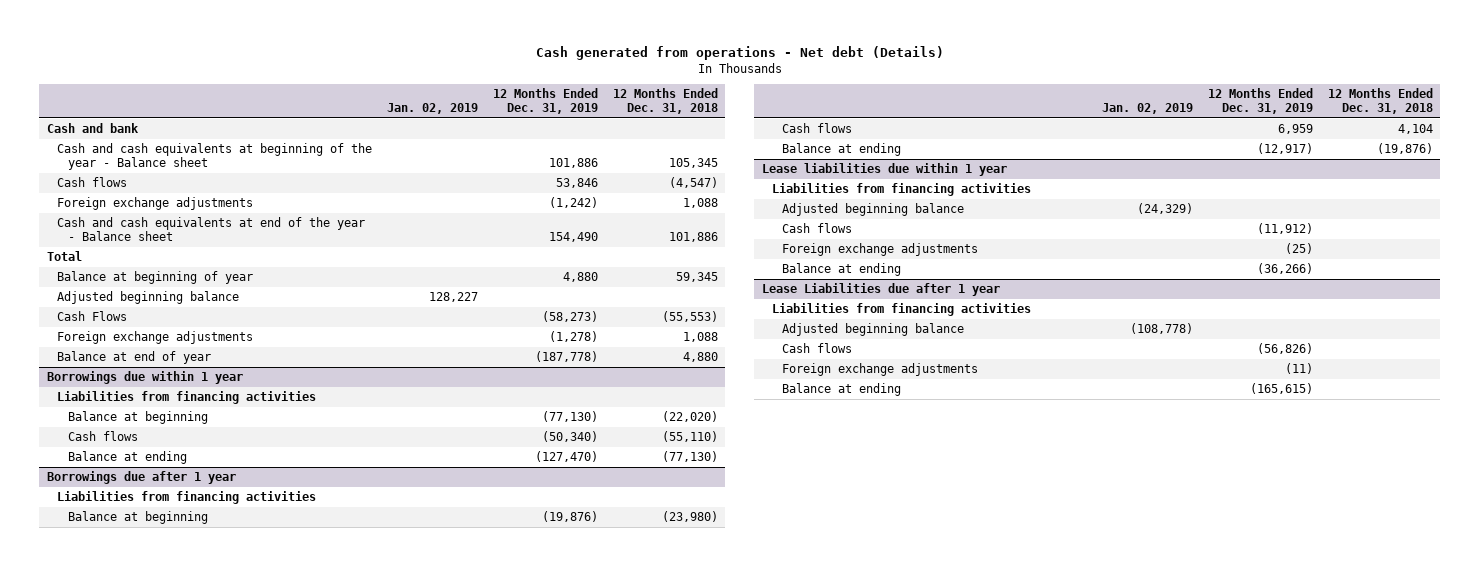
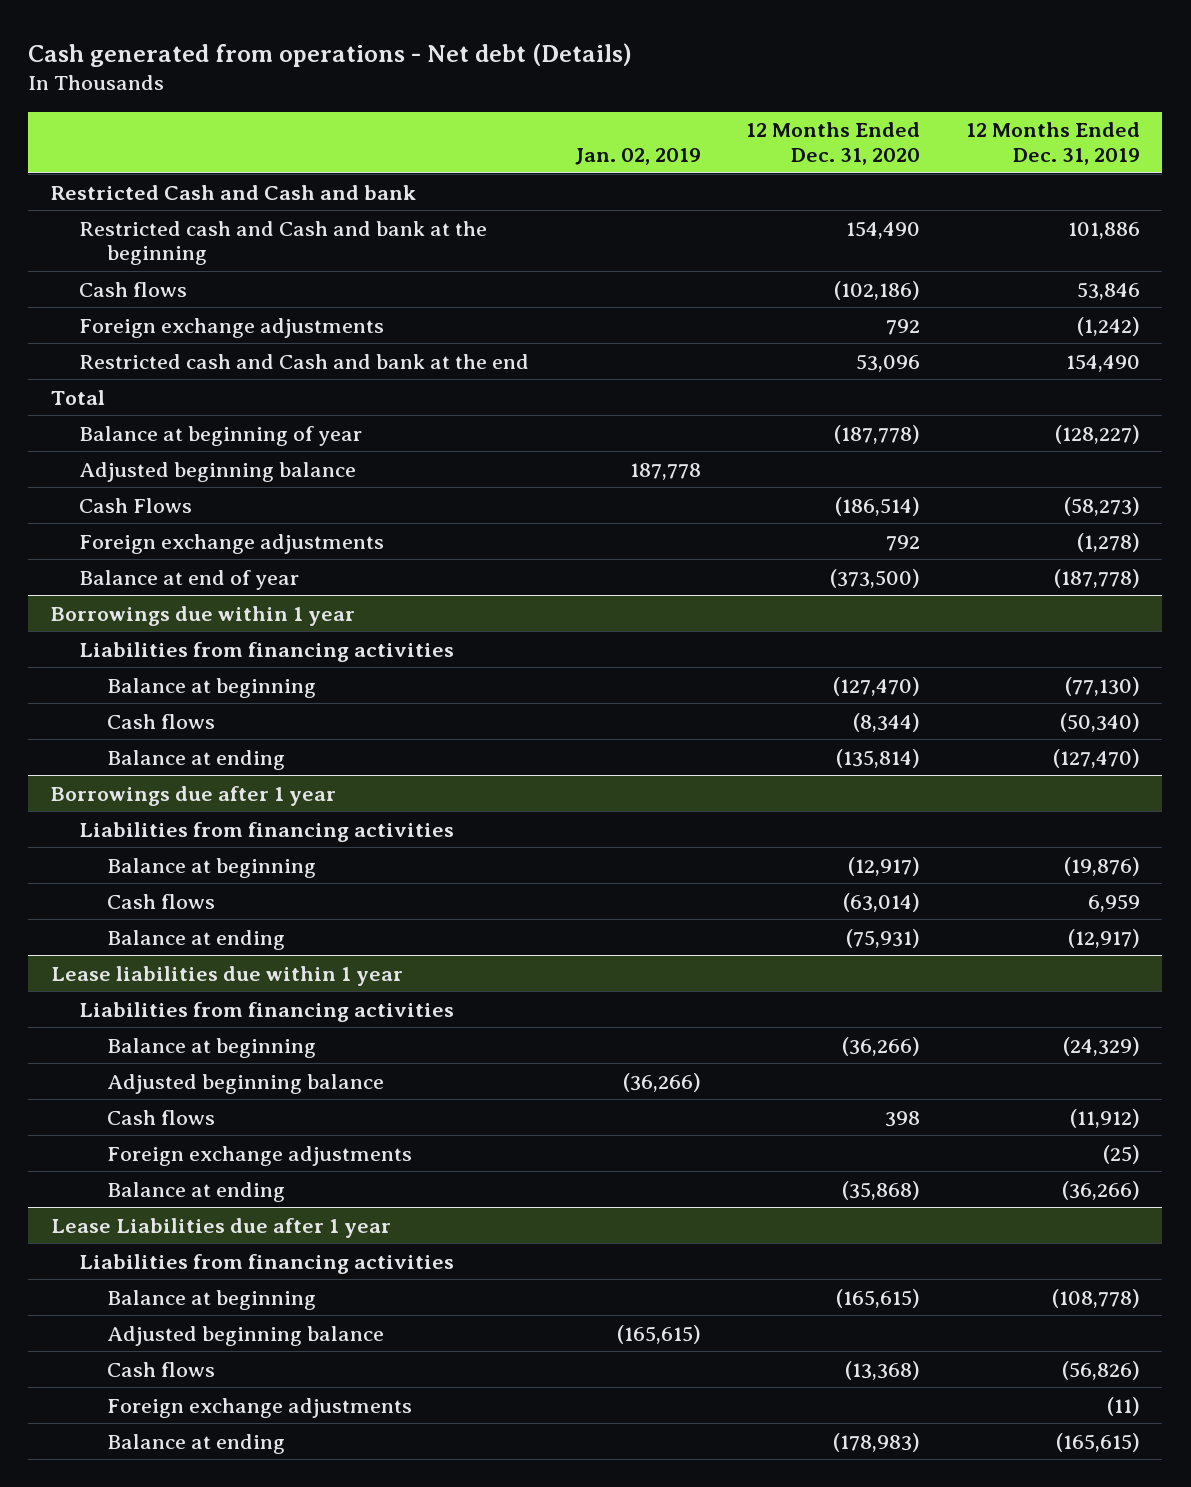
[613,88,719,114] 12 Months Ended Dec. 31, 2018 -> none
none -> [746,122,921,166] 12 Months Ended Dec. 31, 2020
[46,123,139,134] Cash and bank -> [51,184,417,200] Restricted Cash and Cash and bank
[57,143,373,170] Cash and cash equivalents at beginning of the year - Balance sheet -> [79,220,488,266] Restricted cash and Cash and bank at the beginning
[57,217,366,241] Cash and cash equivalents at end of the year - Balance sheet -> [79,353,530,369] Restricted cash and Cash and bank at the end
[563,272,599,283] 4,880 -> [1054,424,1140,444] (128,227)
[429,292,479,303] 128,227 -> [629,462,701,480] 187,778
none -> [107,1037,317,1058] Balance at beginning
[1136,203,1193,215] (24,329) -> [622,1072,701,1092] (36,266)
none -> [107,1289,317,1310] Balance at beginning
[1129,323,1193,335] (108,778) -> [616,1324,701,1344] (165,615)

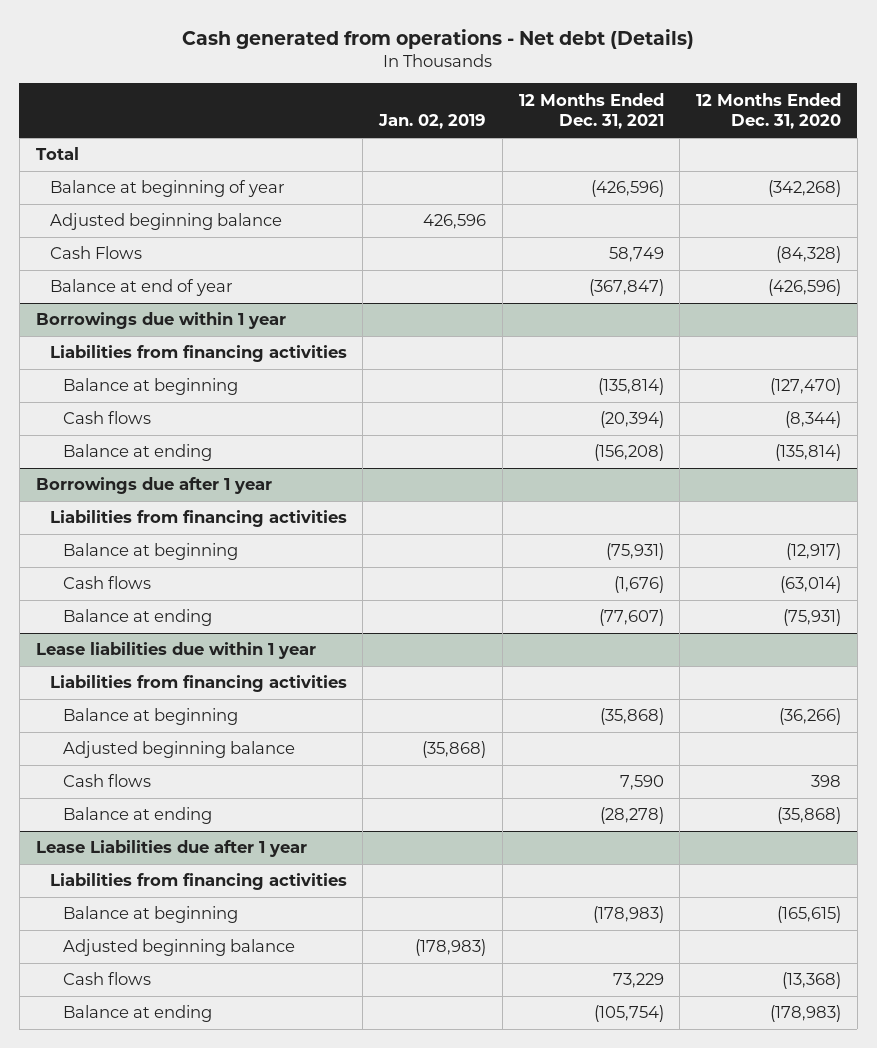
[965,122,1140,166] 12 Months Ended Dec. 31, 2019 -> none
none -> [518,92,664,130] 12 Months Ended Dec. 31, 2021
[51,184,417,200] Restricted Cash and Cash and bank -> none
[79,220,488,266] Restricted cash and Cash and bank at the beginning -> none
[79,281,188,297] Cash flows -> none
[79,317,385,338] Foreign exchange adjustments -> none
[79,353,530,369] Restricted cash and Cash and bank at the end -> none
[79,533,385,554] Foreign exchange adjustments -> none
[834,424,921,444] (187,778) -> [767,180,841,198] (342,268)
[629,462,701,480] 187,778 -> [423,214,487,230] 426,596
[835,496,921,516] (186,514) -> [775,246,841,264] (84,328)
[830,568,921,588] (373,500) -> [767,279,841,297] (426,596)
[622,1072,701,1092] (36,266) -> [422,741,487,759] (35,868)
[107,1145,413,1166] Foreign exchange adjustments -> none
[616,1324,701,1344] (165,615) -> [415,939,487,957] (178,983)
[107,1397,413,1418] Foreign exchange adjustments -> none

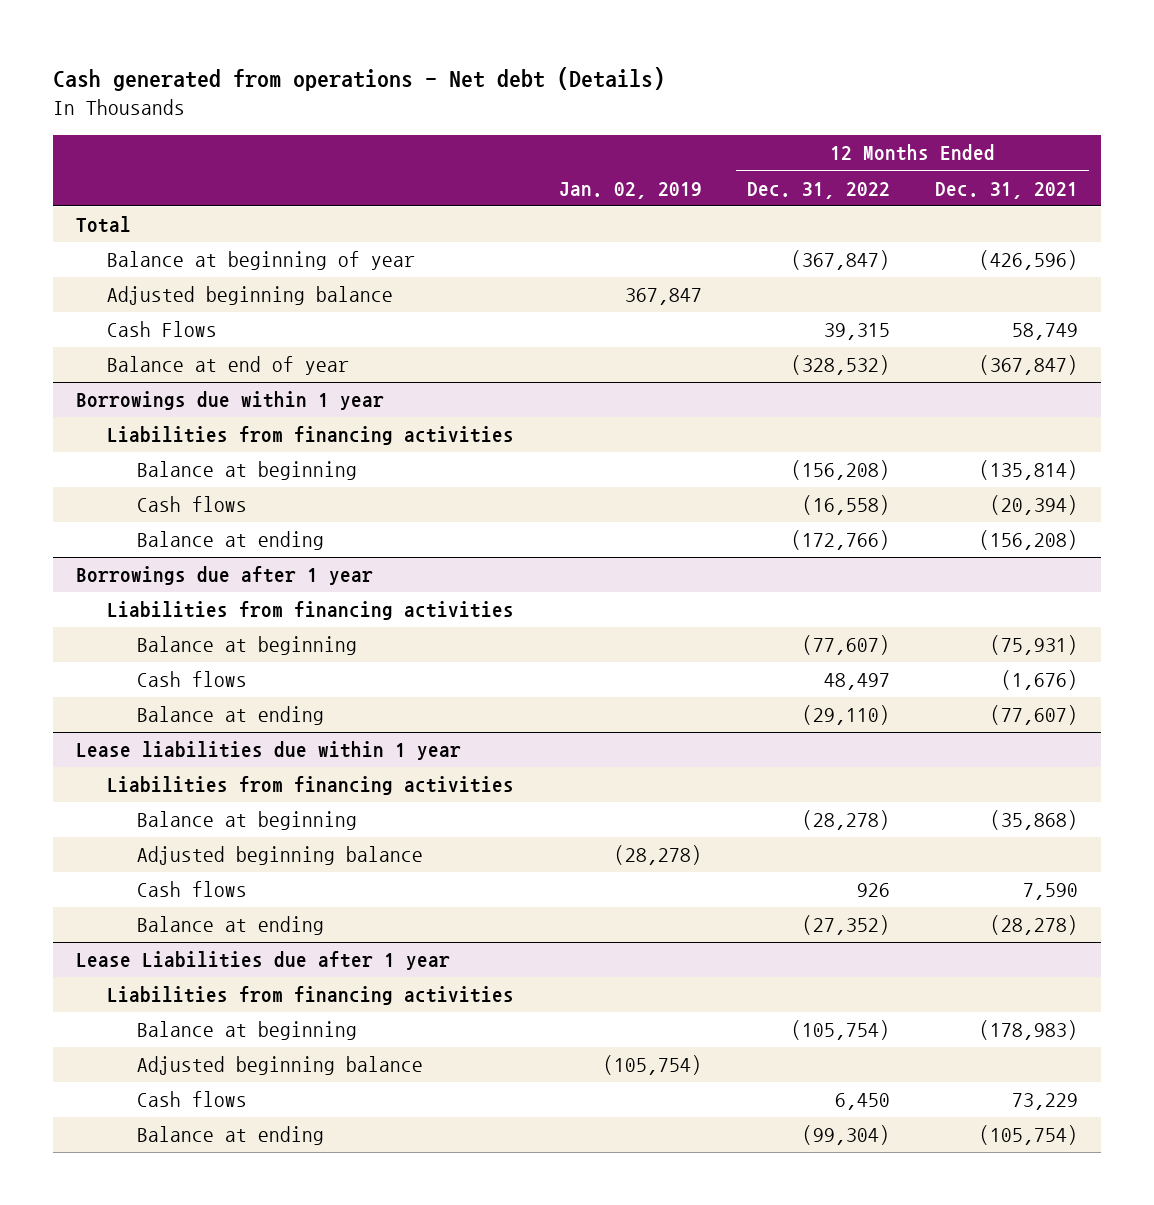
[695,92,841,130] 12 Months Ended Dec. 31, 2020 -> none
none -> [746,181,890,199] Dec. 31, 2022
[423,214,487,230] 426,596 -> [624,288,702,306] 367,847
[422,741,487,759] (35,868) -> [613,845,702,866] (28,278)
[415,939,487,957] (178,983) -> [602,1055,702,1076] (105,754)

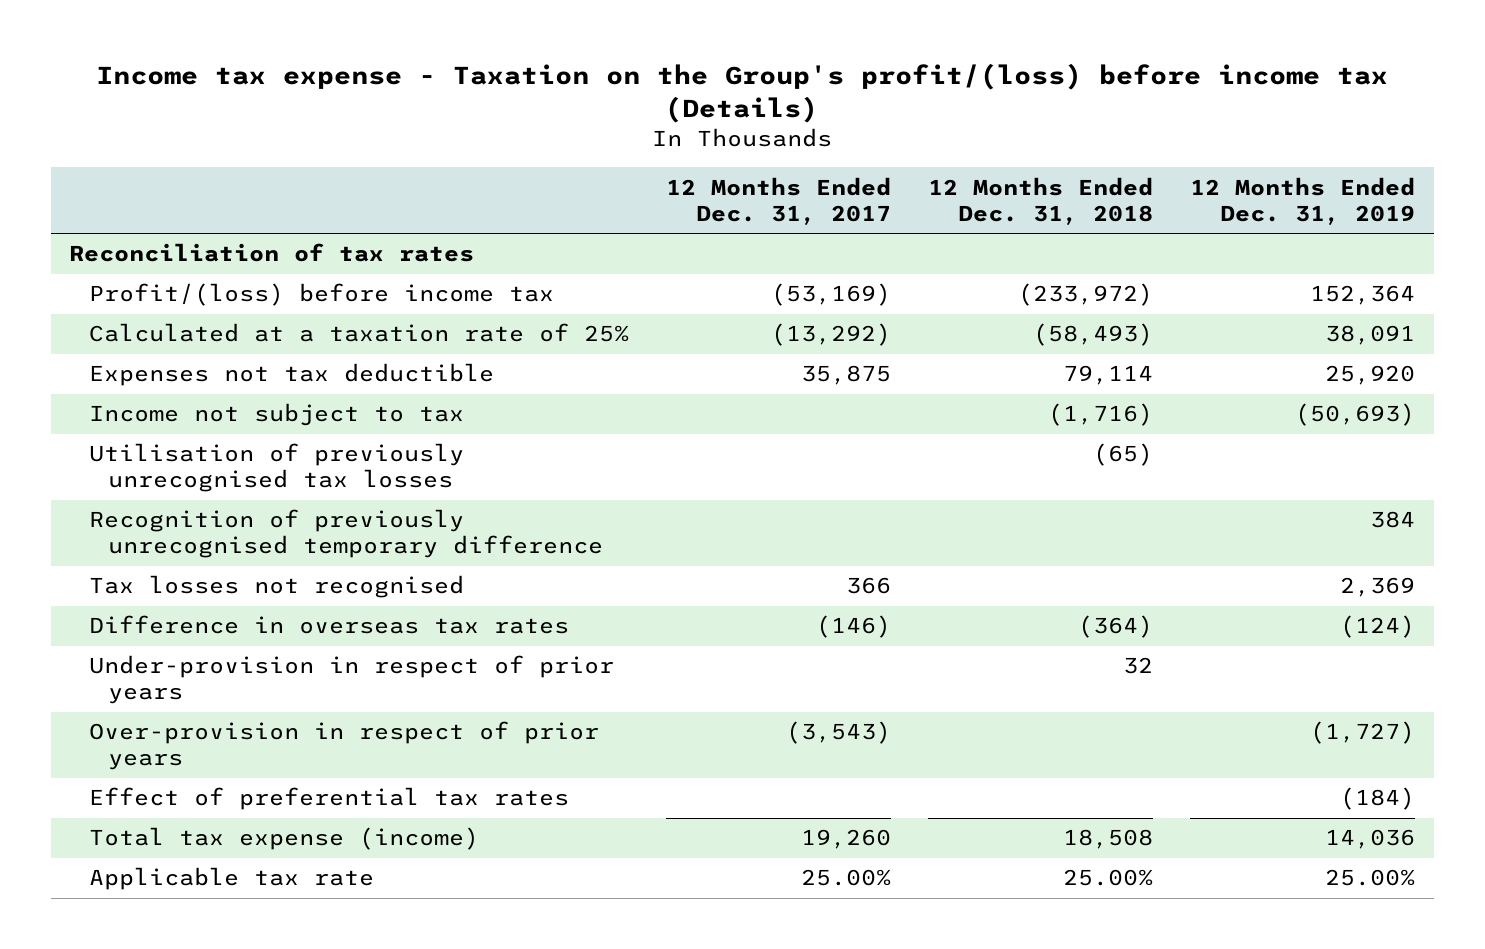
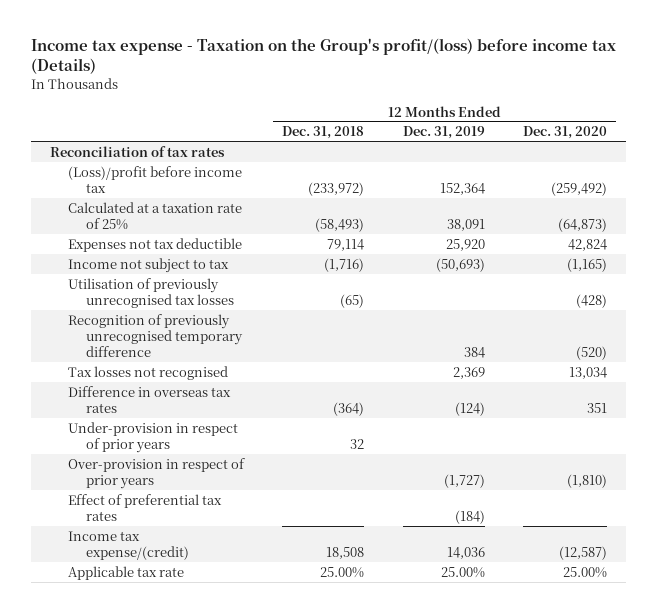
[665,176,891,225] 12 Months Ended Dec. 31, 2017 -> none
none -> [522,126,607,140] Dec. 31, 2020
[88,283,554,307] Profit/(loss) before income tax -> [67,165,242,193] (Loss)/profit before income tax
[88,827,479,851] Total tax expense (income) -> [67,530,189,560] Income tax expense/(credit)

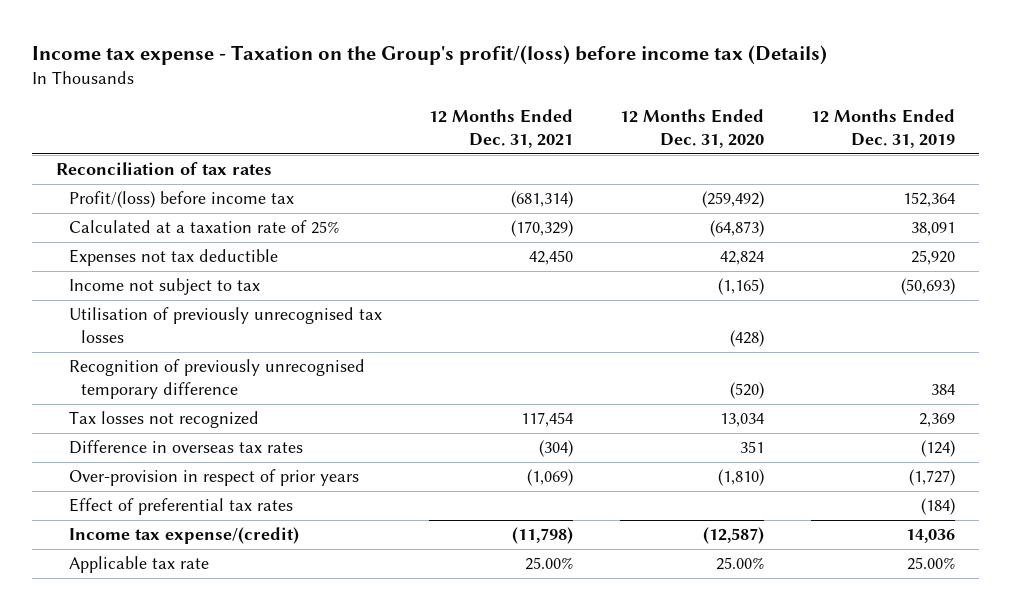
[282,126,365,140] Dec. 31, 2018 -> none
none -> [428,109,573,148] 12 Months Ended Dec. 31, 2021
[67,165,242,193] (Loss)/profit before income tax -> [68,191,294,209] Profit/(loss) before income tax
[67,365,228,380] Tax losses not recognised -> [68,411,259,429] Tax losses not recognized
[67,421,238,453] Under-provision in respect of prior years -> none

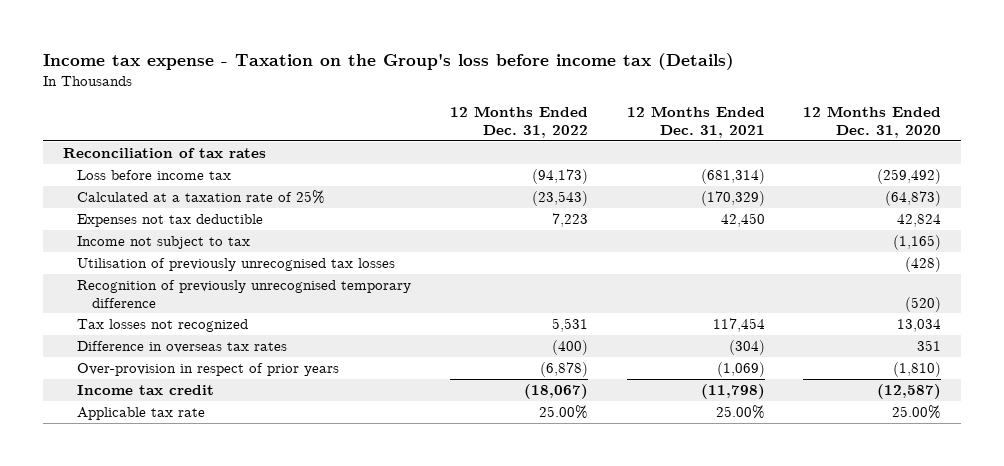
[32,45,828,66] Income tax expense - Taxation on the Group's profit/(loss) before income tax (Details) -> [43,53,735,71] Income tax expense - Taxation on the Group's loss before income tax (Details)
[811,109,956,148] 12 Months Ended Dec. 31, 2019 -> none
none -> [450,106,589,139] 12 Months Ended Dec. 31, 2022
[68,191,294,209] Profit/(loss) before income tax -> [77,169,232,180] Loss before income tax
[68,498,293,516] Effect of preferential tax rates -> none
[68,527,299,545] Income tax expense/(credit) -> [77,384,215,395] Income tax credit

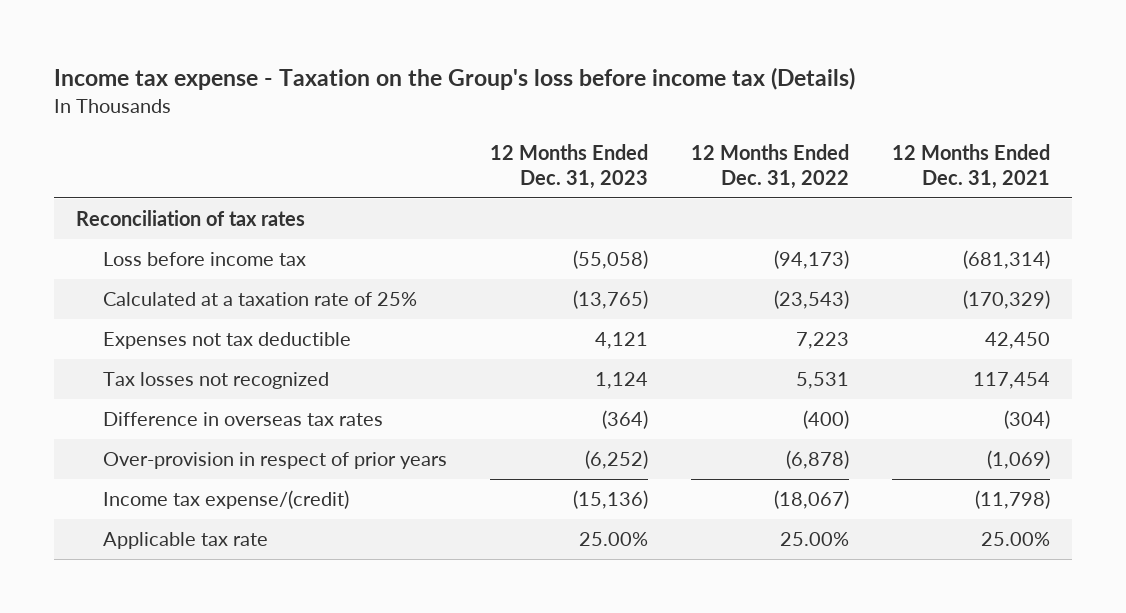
[803,106,942,139] 12 Months Ended Dec. 31, 2020 -> none
none -> [489,144,648,190] 12 Months Ended Dec. 31, 2023
[77,235,251,249] Income not subject to tax -> none
[77,257,396,271] Utilisation of previously unrecognised tax losses -> none
[77,279,412,308] Recognition of previously unrecognised temporary difference -> none
[77,384,215,395] Income tax credit -> [102,490,349,510] Income tax expense/(credit)

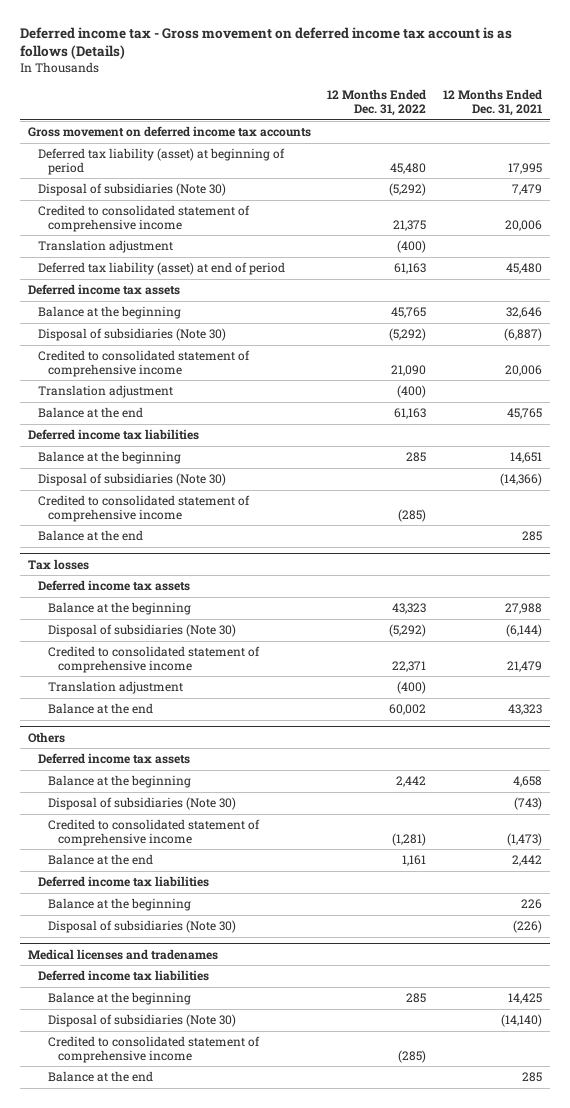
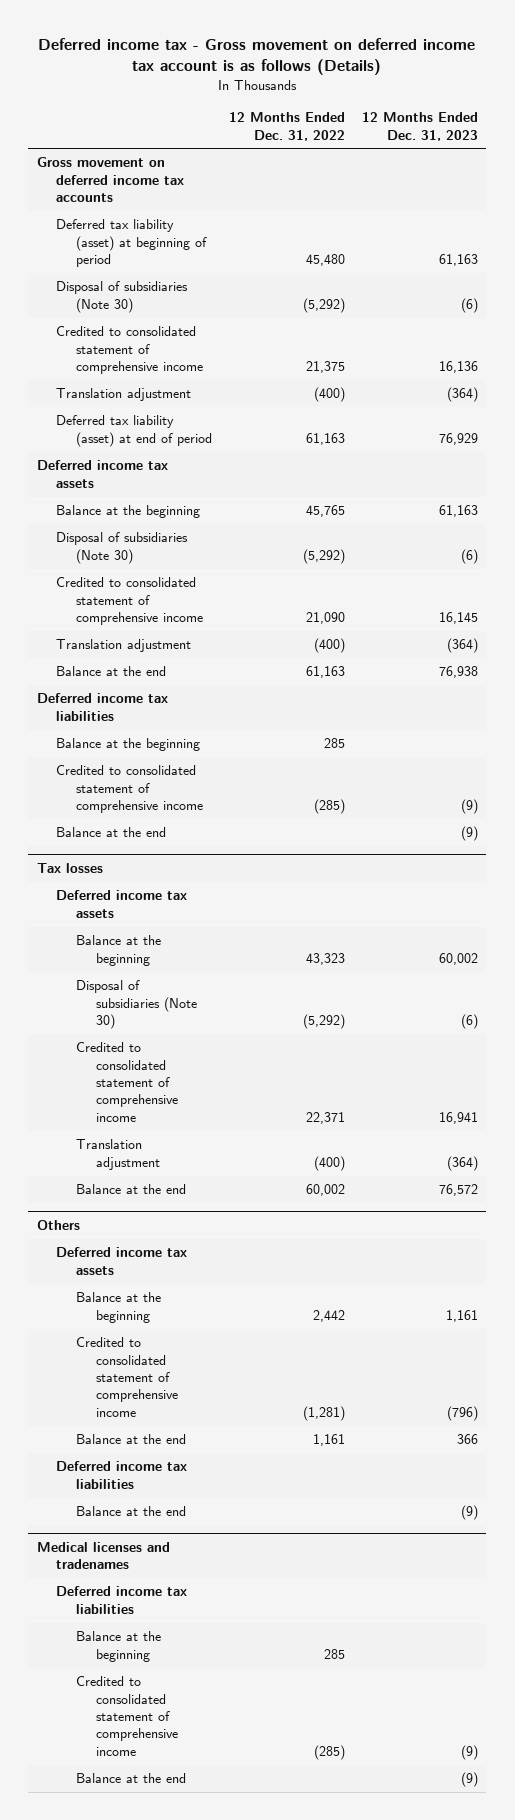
[442,89,542,116] 12 Months Ended Dec. 31, 2021 -> none
none -> [361,112,478,141] 12 Months Ended Dec. 31, 2023
[37,473,226,487] Disposal of subsidiaries (Note 30) -> none
[48,797,237,811] Disposal of subsidiaries (Note 30) -> none
[48,920,237,934] Disposal of subsidiaries (Note 30) -> none
[48,898,192,912] Balance at the beginning -> [76,1506,187,1517] Balance at the end
[48,1014,237,1028] Disposal of subsidiaries (Note 30) -> none

